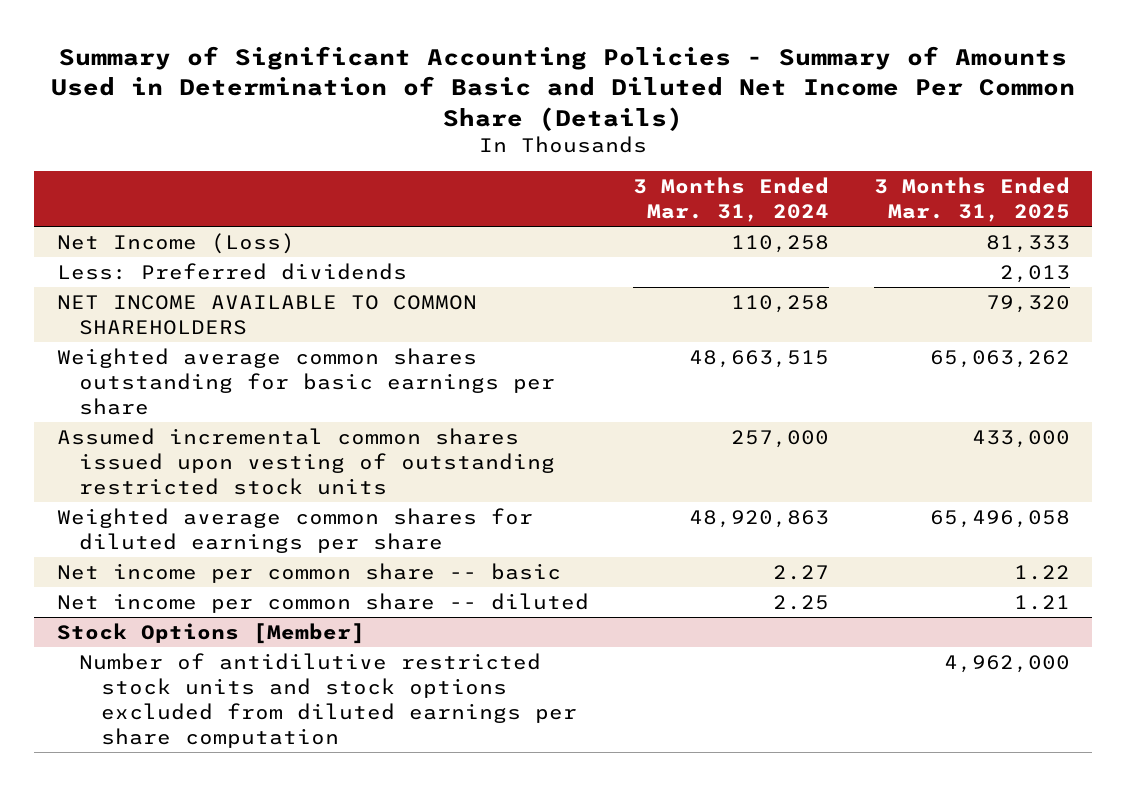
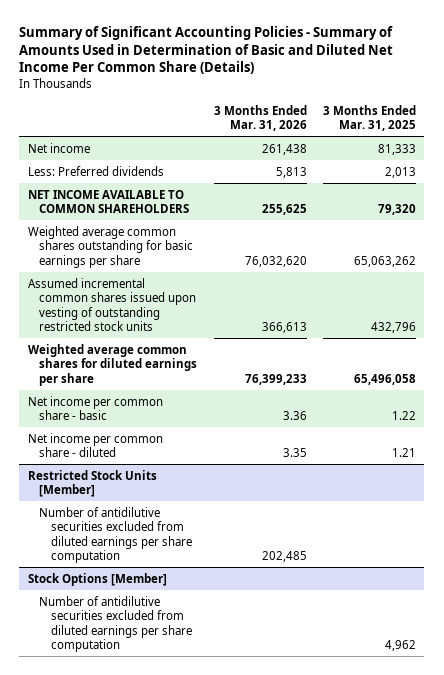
[633,177,830,223] 3 Months Ended Mar. 31, 2024 -> none
none -> [213,104,307,132] 3 Months Ended Mar. 31, 2026
[56,232,295,254] Net Income (Loss) -> [27,142,90,153] Net income
[971,429,1070,448] 433,000 -> [371,322,417,334] 432,796
[56,562,561,583] Net income per common share -- basic -> [27,395,163,421] Net income per common share - basic
[56,592,589,613] Net income per common share -- diluted -> [27,432,163,458] Net income per common share - diluted
none -> [27,469,157,498] Restricted Stock Units [Member]
none -> [39,506,192,564] Number of antidilutive securities excluded from diluted earnings per share computation
[78,652,578,748] Number of antidilutive restricted stock units and stock options excluded from diluted earnings per share computation -> [39,595,192,653] Number of antidilutive securities excluded from diluted earnings per share computation
[943,654,1070,673] 4,962,000 -> [385,640,417,652] 4,962

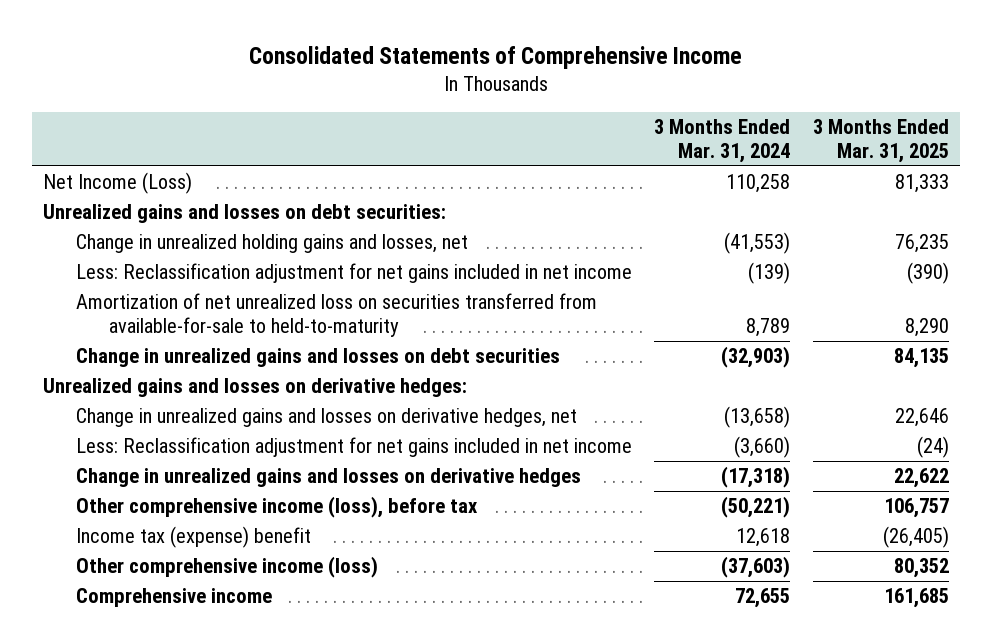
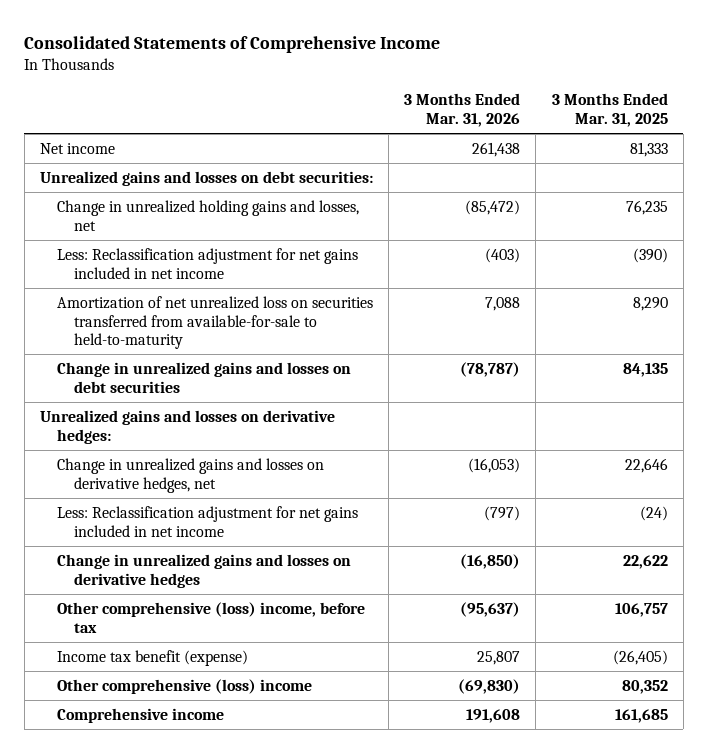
[654,119,791,164] 3 Months Ended Mar. 31, 2024 -> none
none -> [404,93,521,127] 3 Months Ended Mar. 31, 2026
[42,172,192,195] Net Income (Loss) -> [39,143,115,155] Net income
[75,496,478,519] Other comprehensive income (loss), before tax -> [56,602,365,633] Other comprehensive (loss) income, before tax
[75,526,311,549] Income tax (expense) benefit -> [56,650,248,667] Income tax benefit (expense)
[75,556,378,579] Other comprehensive income (loss) -> [56,679,312,695] Other comprehensive (loss) income

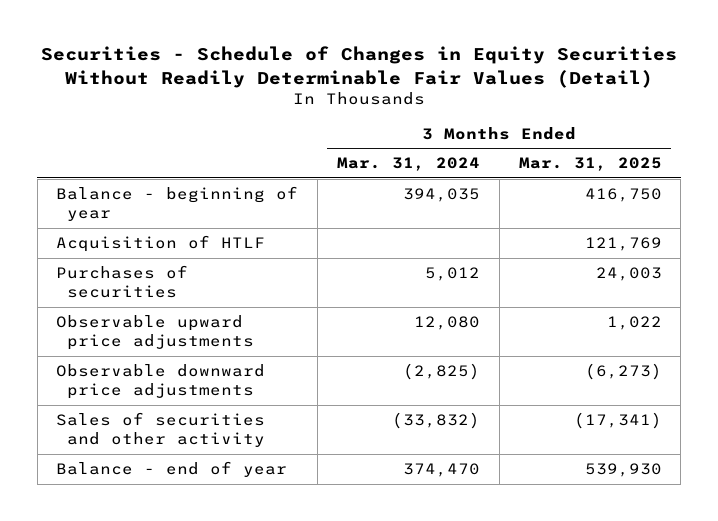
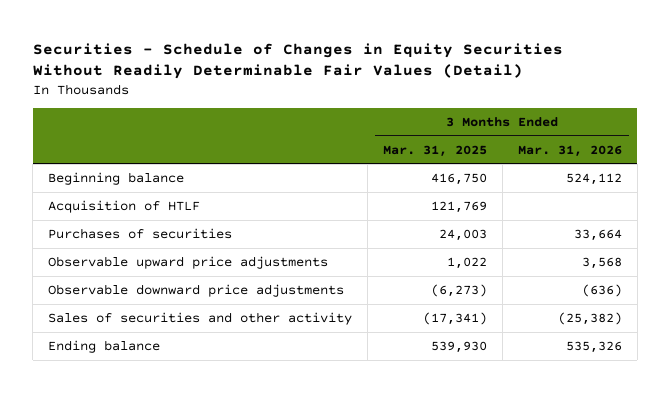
[337,157,481,172] Mar. 31, 2024 -> none
none -> [517,144,622,157] Mar. 31, 2026
[56,185,299,222] Balance - beginning of year -> [47,172,184,186] Beginning balance
[56,460,288,477] Balance - end of year -> [47,340,160,354] Ending balance

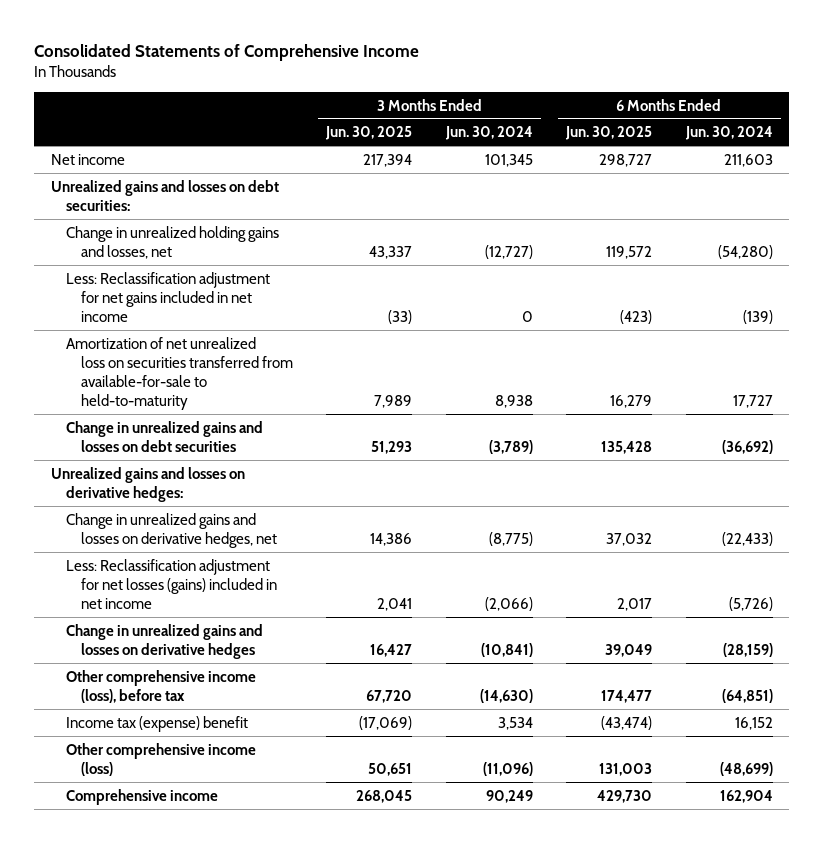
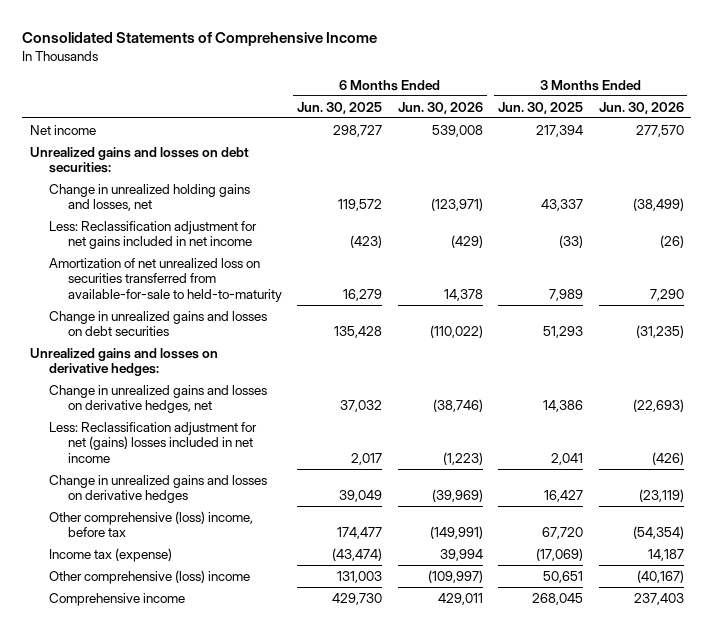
[444,126,533,141] Jun. 30, 2024 -> none
[684,126,773,141] Jun. 30, 2024 -> none
none -> [397,101,483,114] Jun. 30, 2026
none -> [598,101,684,114] Jun. 30, 2026
[65,558,277,609] Less: Reclassification adjustment for net losses (gains) included in net income -> [48,421,257,463] Less: Reclassification adjustment for net (gains) losses included in net income
[65,669,256,703] Other comprehensive income (loss), before tax -> [48,510,253,538] Other comprehensive (loss) income, before tax
[65,715,248,732] Income tax (expense) benefit -> [48,547,172,562] Income tax (expense)
[65,742,256,776] Other comprehensive income (loss) -> [48,569,250,584] Other comprehensive (loss) income

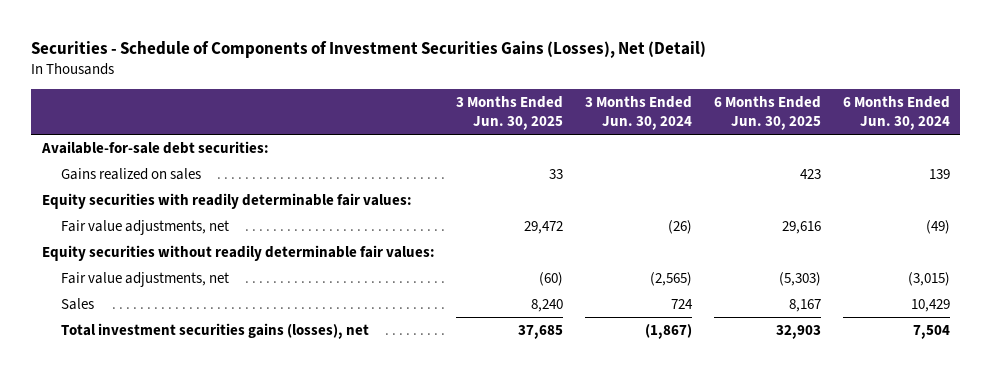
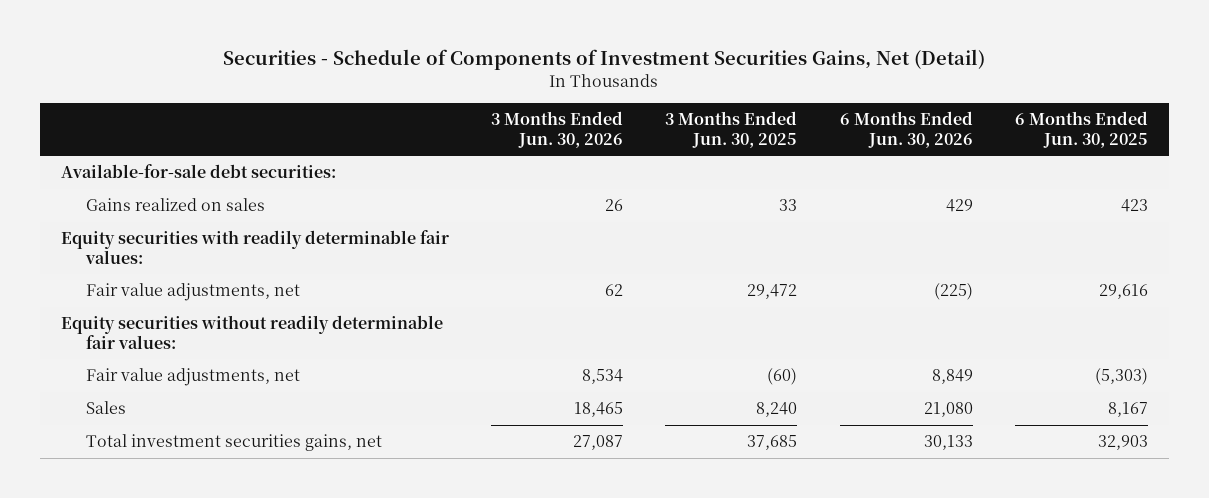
[30,41,706,59] Securities - Schedule of Components of Investment Securities Gains (Losses), Net (Detail) -> [223,48,986,70] Securities - Schedule of Components of Investment Securities Gains, Net (Detail)
[585,96,693,130] 3 Months Ended Jun. 30, 2024 -> none
[842,96,950,130] 6 Months Ended Jun. 30, 2024 -> none
none -> [491,111,624,148] 3 Months Ended Jun. 30, 2026
none -> [839,111,973,148] 6 Months Ended Jun. 30, 2026
[61,323,370,340] Total investment securities gains (losses), net -> [85,434,382,452] Total investment securities gains, net

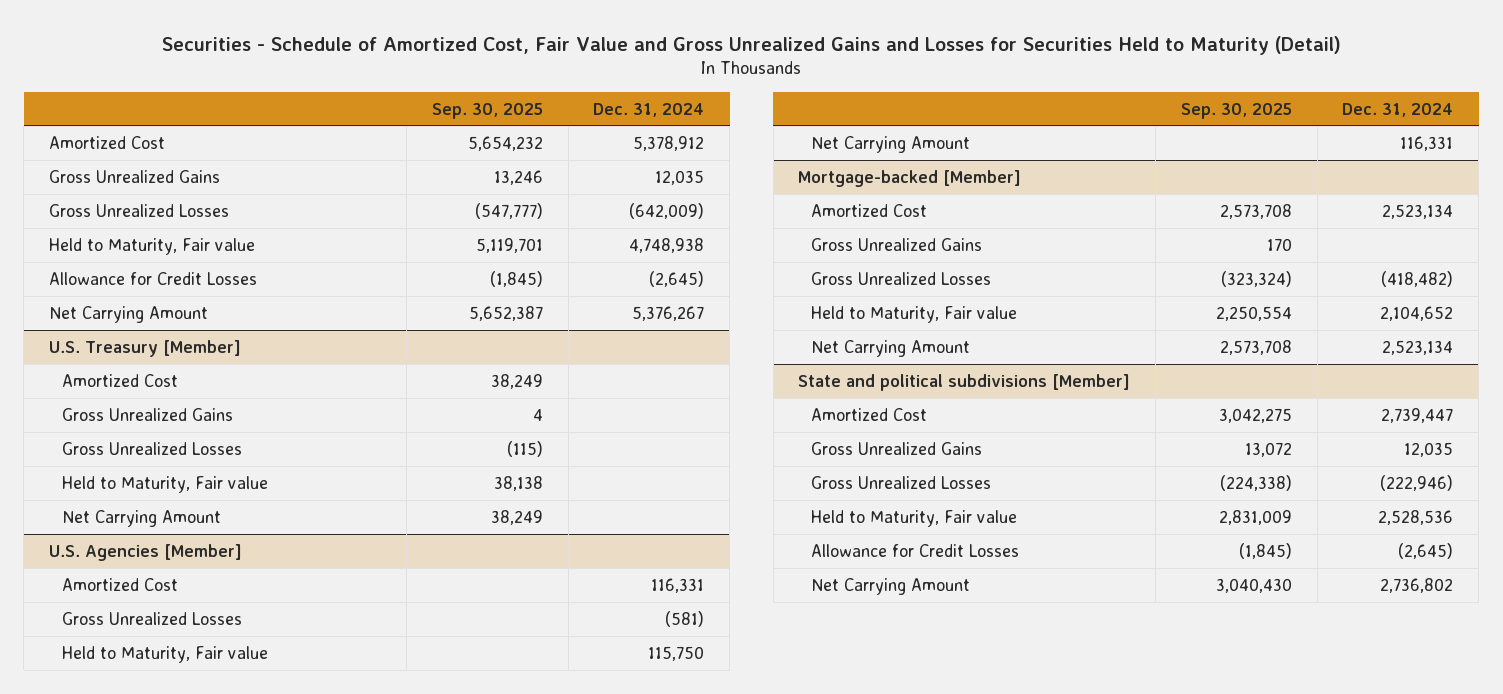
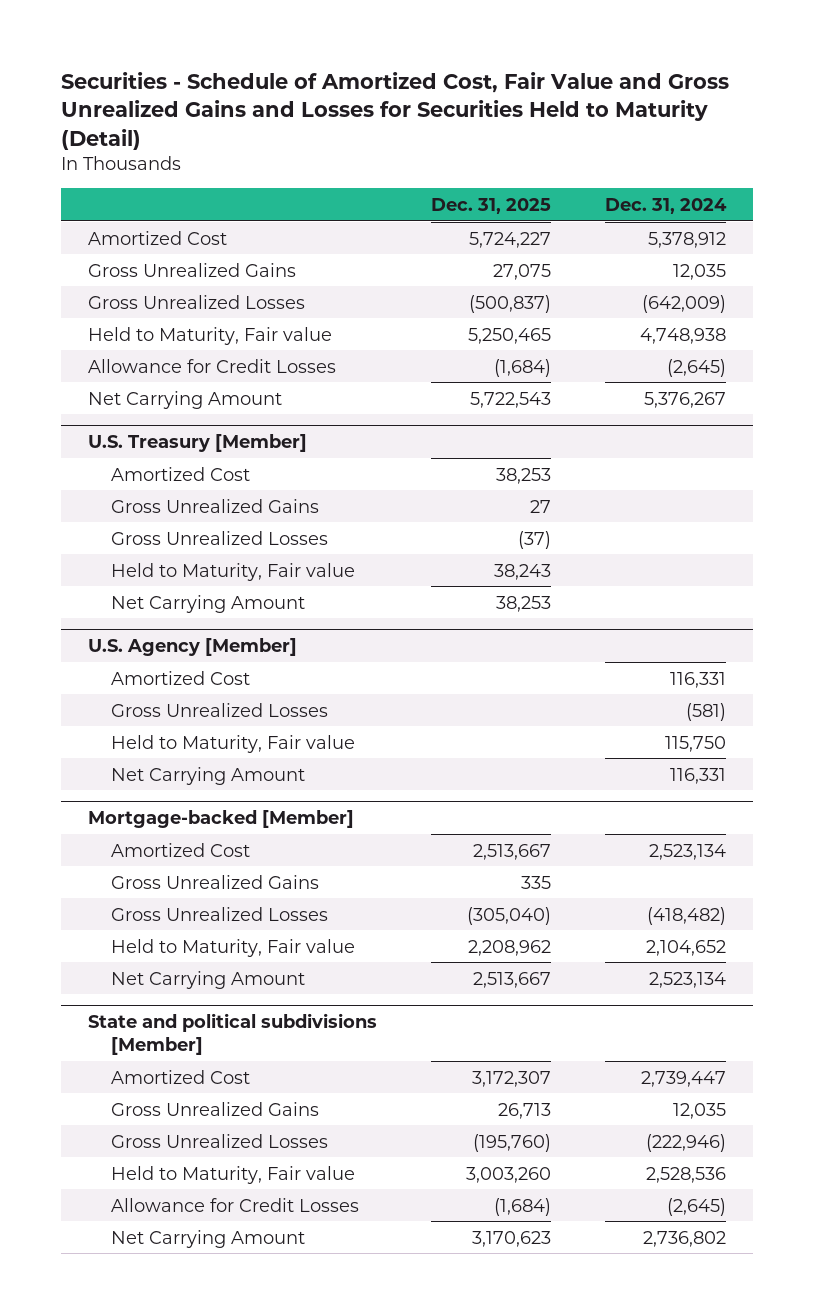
[431,102,543,119] Sep. 30, 2025 -> none
none -> [430,197,551,214] Dec. 31, 2025
[49,543,243,561] U.S. Agencies [Member] -> [87,638,297,657] U.S. Agency [Member]

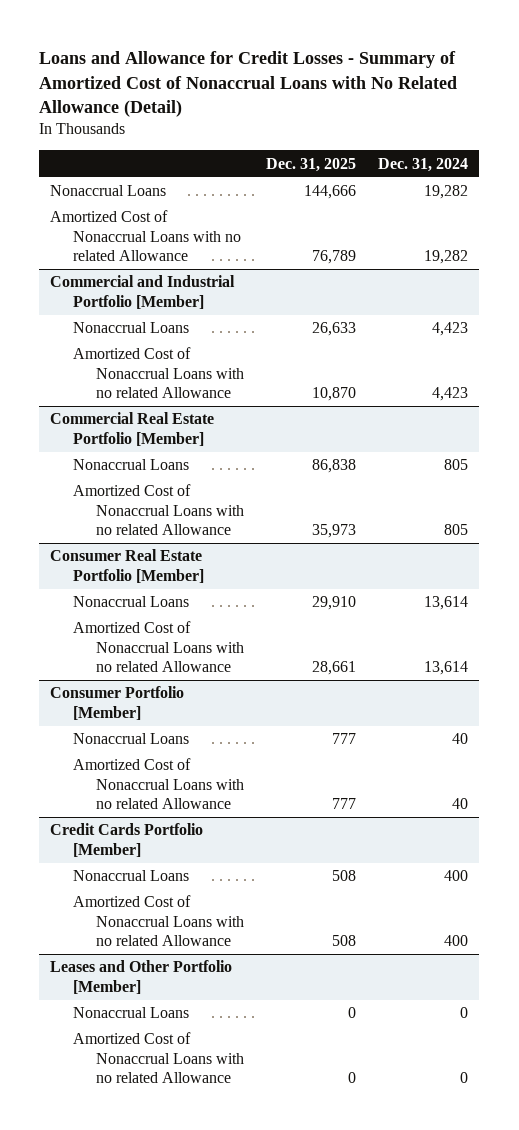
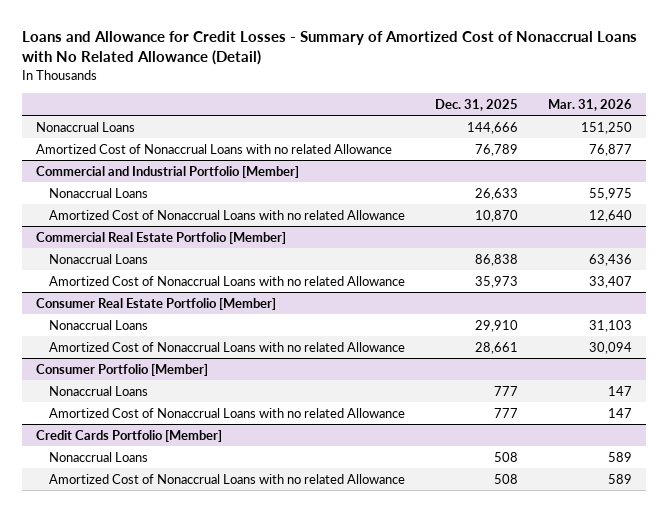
[378,157,469,172] Dec. 31, 2024 -> none
none -> [547,98,632,111] Mar. 31, 2026
[50,960,233,994] Leases and Other Portfolio [Member] -> none
[73,1007,190,1019] Nonaccrual Loans -> none
[73,1032,244,1083] Amortized Cost of Nonaccrual Loans with no related Allowance -> none

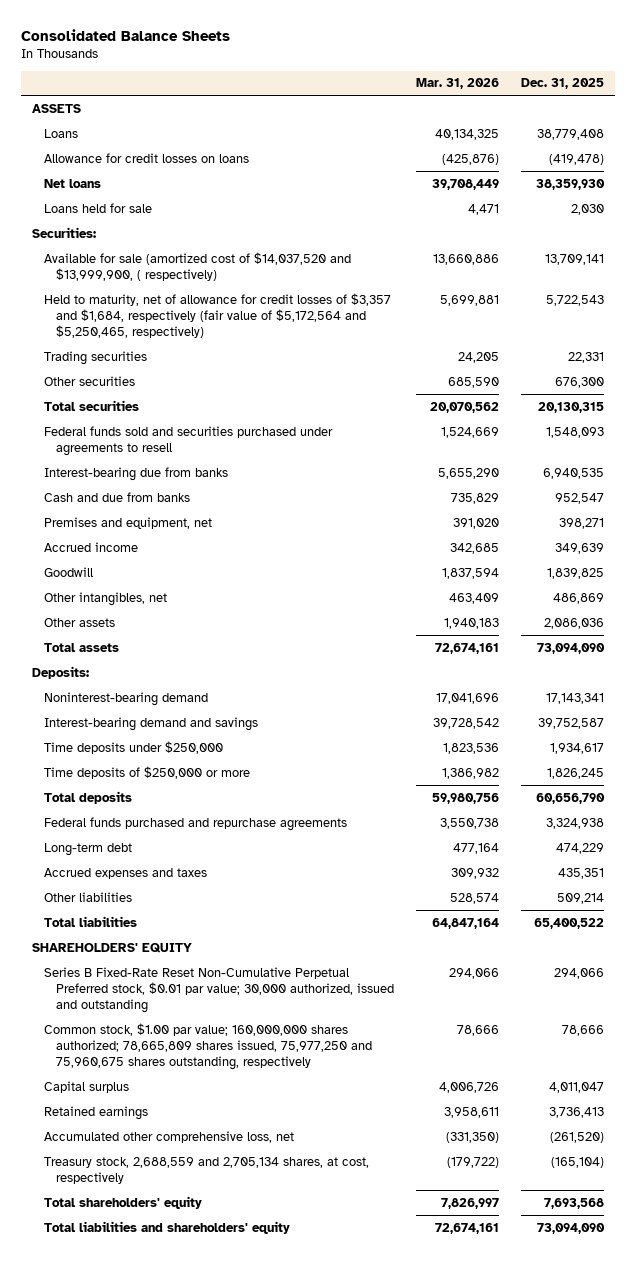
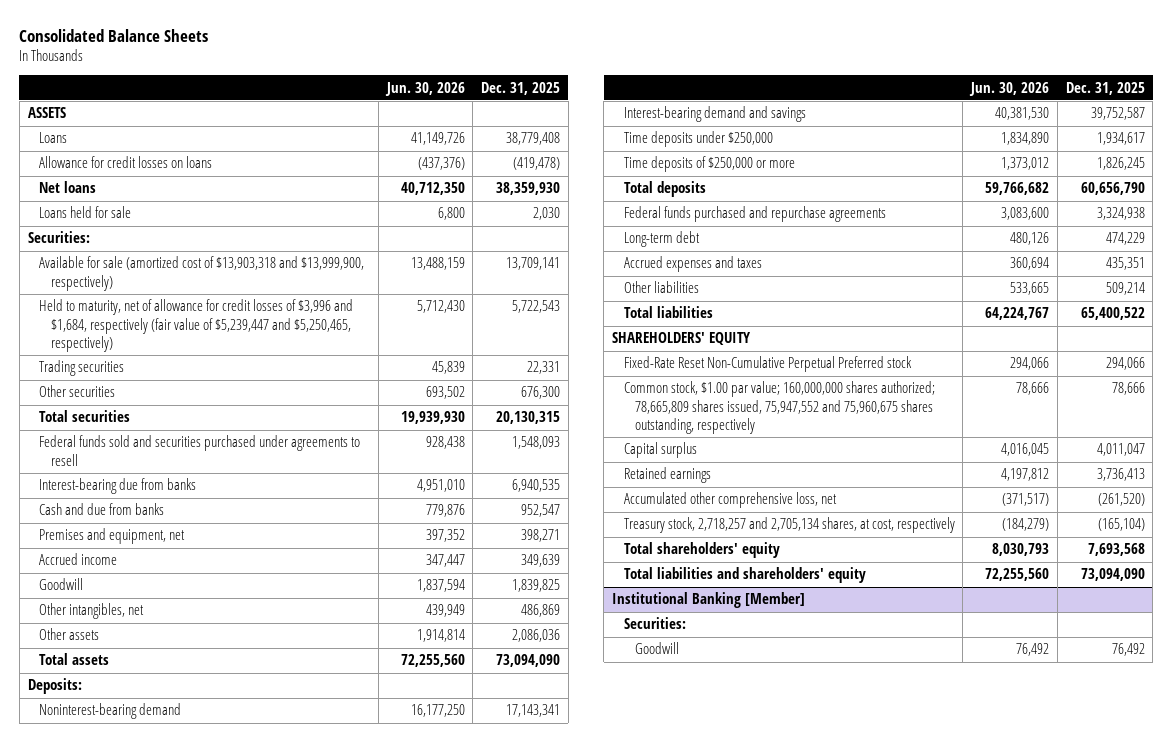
[416,78,500,90] Mar. 31, 2026 -> none
none -> [384,81,465,96] Jun. 30, 2026
[44,251,352,281] Available for sale (amortized cost of $14,037,520 and $13,999,900, ( respectively) -> [39,256,365,291] Available for sale (amortized cost of $13,903,318 and $13,999,900, respectively)
[44,292,392,339] Held to maturity, net of allowance for credit losses of $3,357 and $1,684, respectively (fair value of $5,172,564 and $5,250,465, respectively) -> [39,299,354,353] Held to maturity, net of allowance for credit losses of $3,996 and $1,684, respectively (fair value of $5,239,447 and $5,250,465, respectively)
[44,966,394,1014] Series B Fixed-Rate Reset Non-Cumulative Perpetual Preferred stock, $0.01 par value; 30,000 authorized, issued and outstanding -> [623,356,912,373] Fixed-Rate Reset Non-Cumulative Perpetual Preferred stock
[44,1022,372,1071] Common stock, $1.00 par value; 160,000,000 shares authorized; 78,665,809 shares issued, 75,977,250 and 75,960,675 shares outstanding, respectively -> [623,381,935,435] Common stock, $1.00 par value; 160,000,000 shares authorized; 78,665,809 shares issued, 75,947,552 and 75,960,675 shares outstanding, respectively
[44,1156,370,1184] Treasury stock, 2,688,559 and 2,705,134 shares, at cost, respectively -> [623,517,955,534] Treasury stock, 2,718,257 and 2,705,134 shares, at cost, respectively
none -> [612,592,806,609] Institutional Banking [Member]
none -> [623,617,686,630] Securities:
none -> [635,642,680,655] Goodwill

